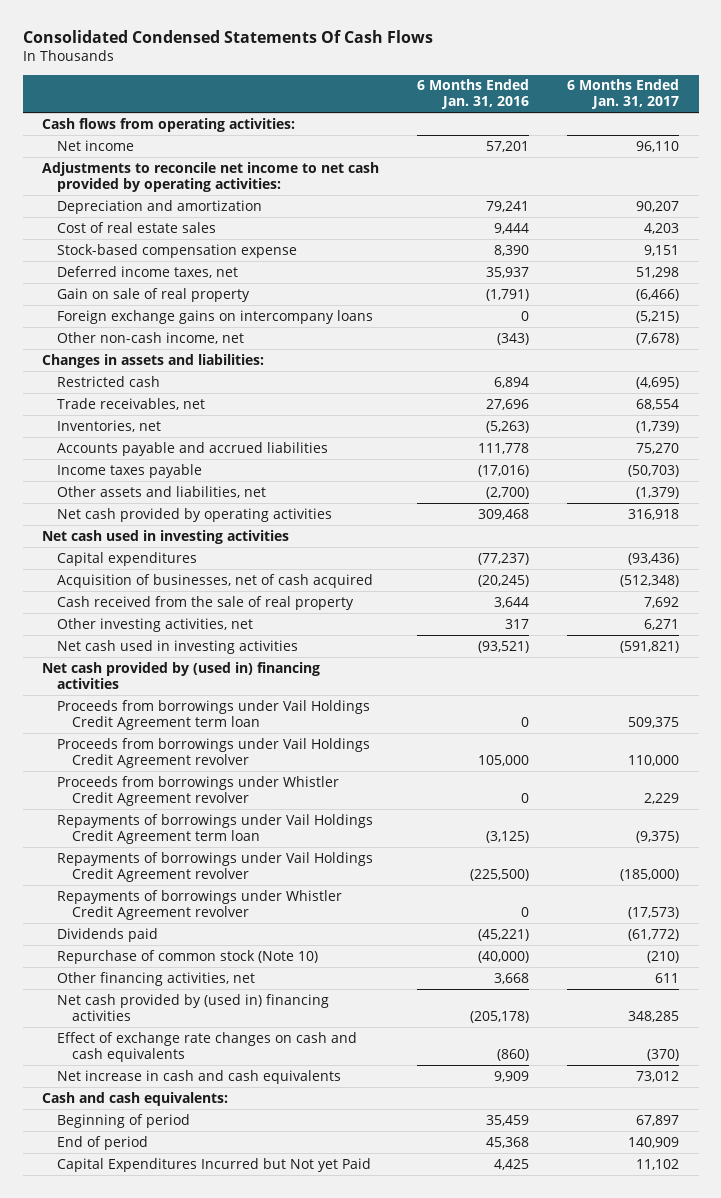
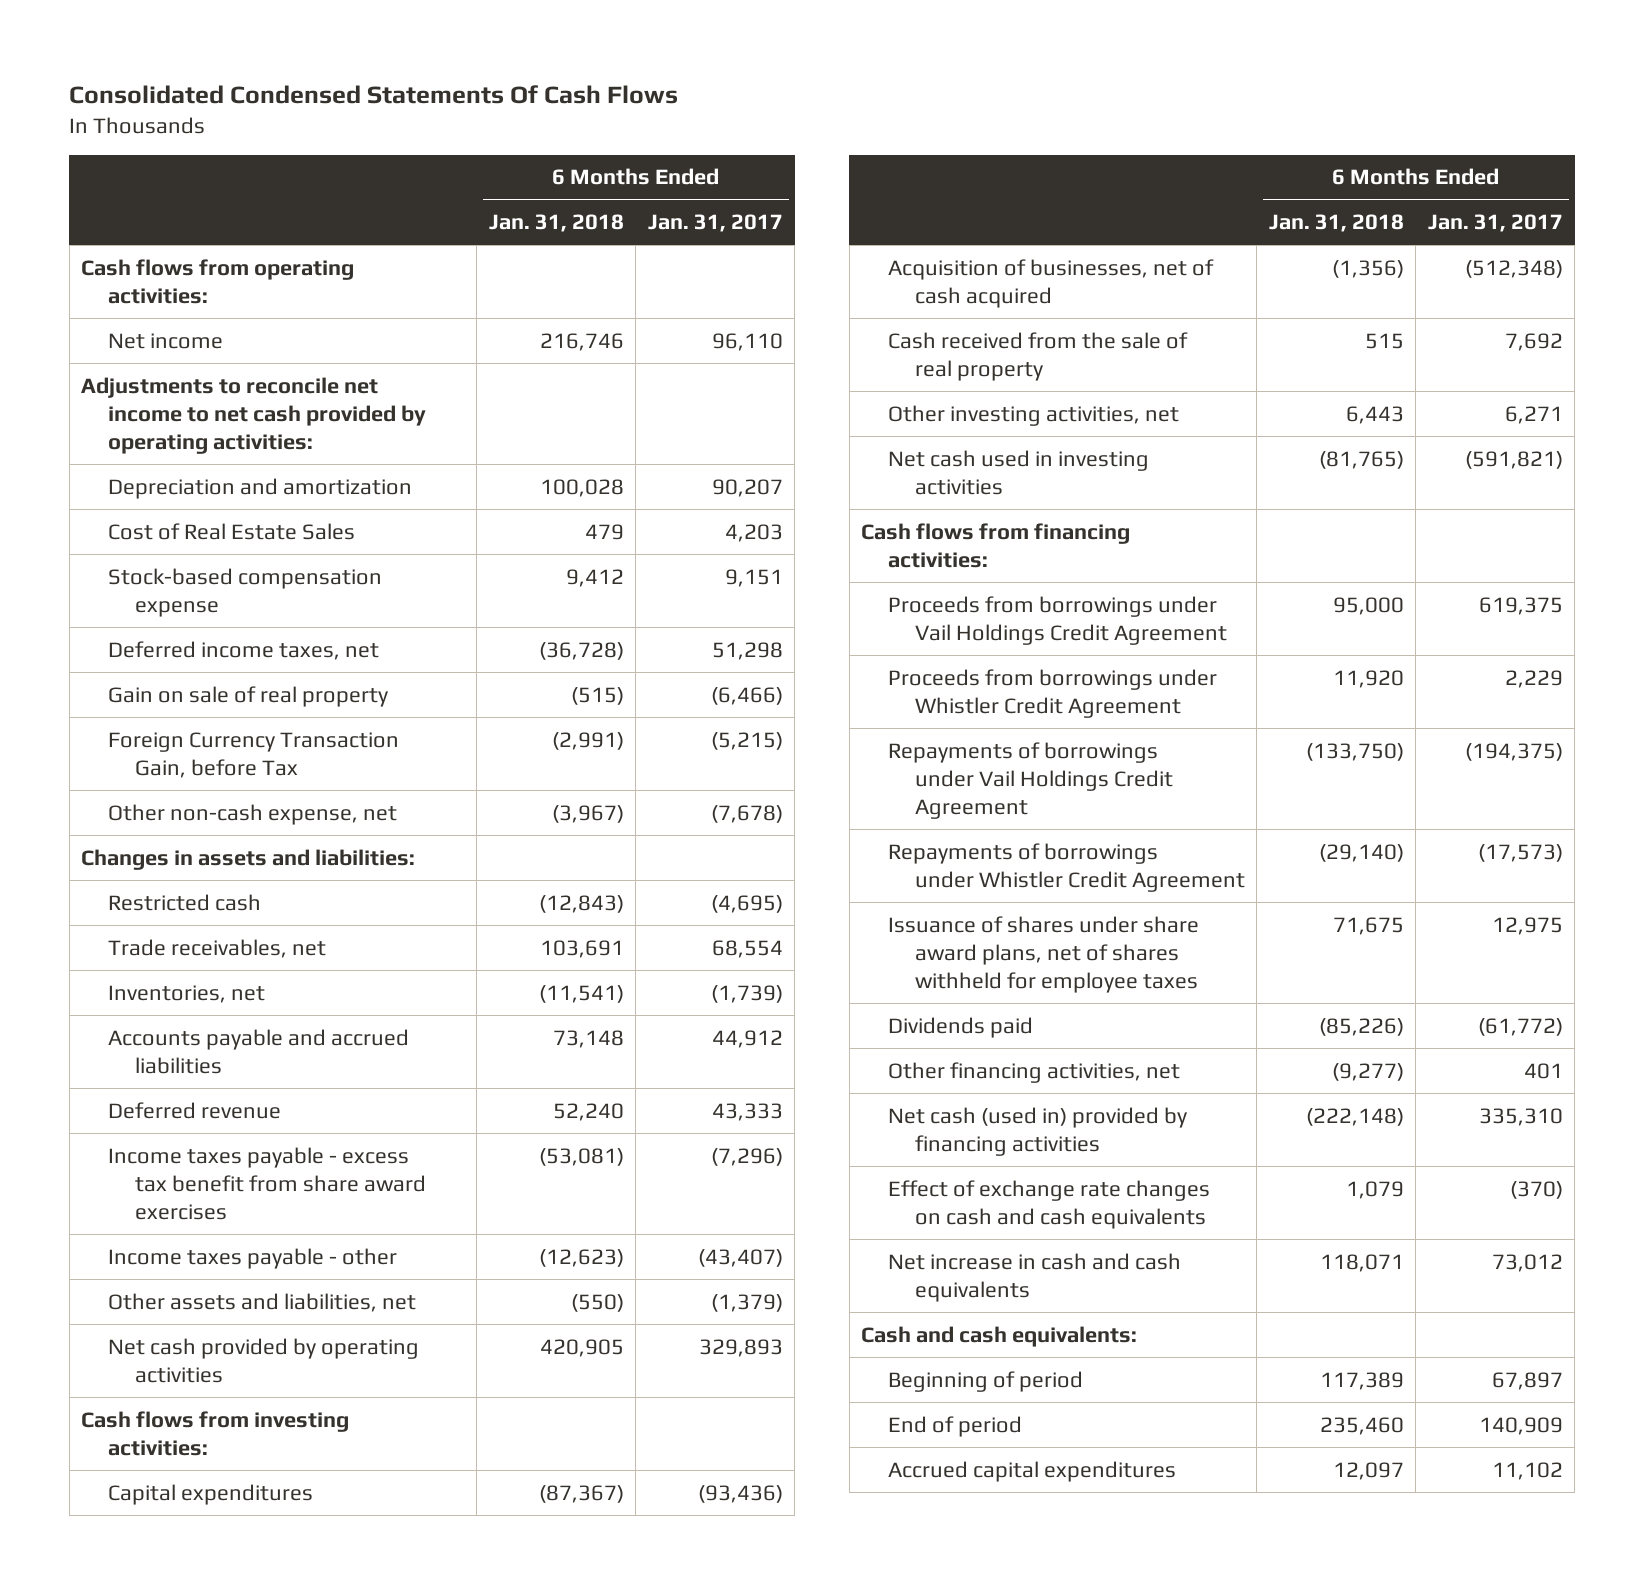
[417,79,530,110] 6 Months Ended Jan. 31, 2016 -> none
none -> [488,213,624,232] Jan. 31, 2018
[56,221,216,233] Cost of real estate sales -> [107,522,355,540] Cost of Real Estate Sales
[56,309,373,324] Foreign exchange gains on intercompany loans -> [107,731,399,778] Foreign Currency Transaction Gain, before Tax
[56,331,244,344] Other non-cash income, net -> [107,803,397,825] Other non-cash expense, net
[636,442,680,454] 75,270 -> [711,1029,783,1048] 44,912
none -> [107,1101,281,1119] Deferred revenue
none -> [107,1146,426,1221] Income taxes payable - excess tax benefit from share award exercises
[56,463,202,478] Income taxes payable -> [107,1247,397,1269] Income taxes payable - other
[628,464,680,477] (50,703) -> [697,1248,783,1267] (43,407)
[628,508,680,520] 316,918 -> [698,1338,783,1357] 329,893
[41,529,289,544] Net cash used in investing activities -> [81,1410,350,1456] Cash flows from investing activities:
[56,737,370,768] Proceeds from borrowings under Vail Holdings Credit Agreement revolver -> none
[56,813,373,844] Repayments of borrowings under Vail Holdings Credit Agreement term loan -> none
[41,661,320,689] Net cash provided by (used in) financing activities -> [861,522,1131,568] Cash flows from financing activities:
[56,699,370,730] Proceeds from borrowings under Vail Holdings Credit Agreement term loan -> [887,595,1227,645] Proceeds from borrowings under Vail Holdings Credit Agreement
[628,716,680,728] 509,375 -> [1478,596,1563,615] 619,375
[56,775,339,806] Proceeds from borrowings under Whistler Credit Agreement revolver -> [887,668,1217,718] Proceeds from borrowings under Whistler Credit Agreement
[56,851,373,882] Repayments of borrowings under Vail Holdings Credit Agreement revolver -> [887,741,1173,820] Repayments of borrowings under Vail Holdings Credit Agreement
[620,868,680,881] (185,000) -> [1464,742,1563,761] (194,375)
[56,889,342,920] Repayments of borrowings under Whistler Credit Agreement revolver -> [887,842,1245,892] Repayments of borrowings under Whistler Credit Agreement
none -> [887,915,1199,994] Issuance of shares under share award plans, net of shares withheld for employee taxes
[56,949,318,964] Repurchase of common stock (Note 10) -> none
[655,972,680,983] 611 -> [1523,1062,1563,1079] 401
[56,993,329,1021] Net cash provided by (used in) financing activities -> [887,1106,1187,1156] Net cash (used in) provided by financing activities
[628,1010,680,1022] 348,285 -> [1478,1107,1563,1126] 335,310
[56,1157,371,1172] Capital Expenditures Incurred but Not yet Paid -> [887,1460,1176,1482] Accrued capital expenditures

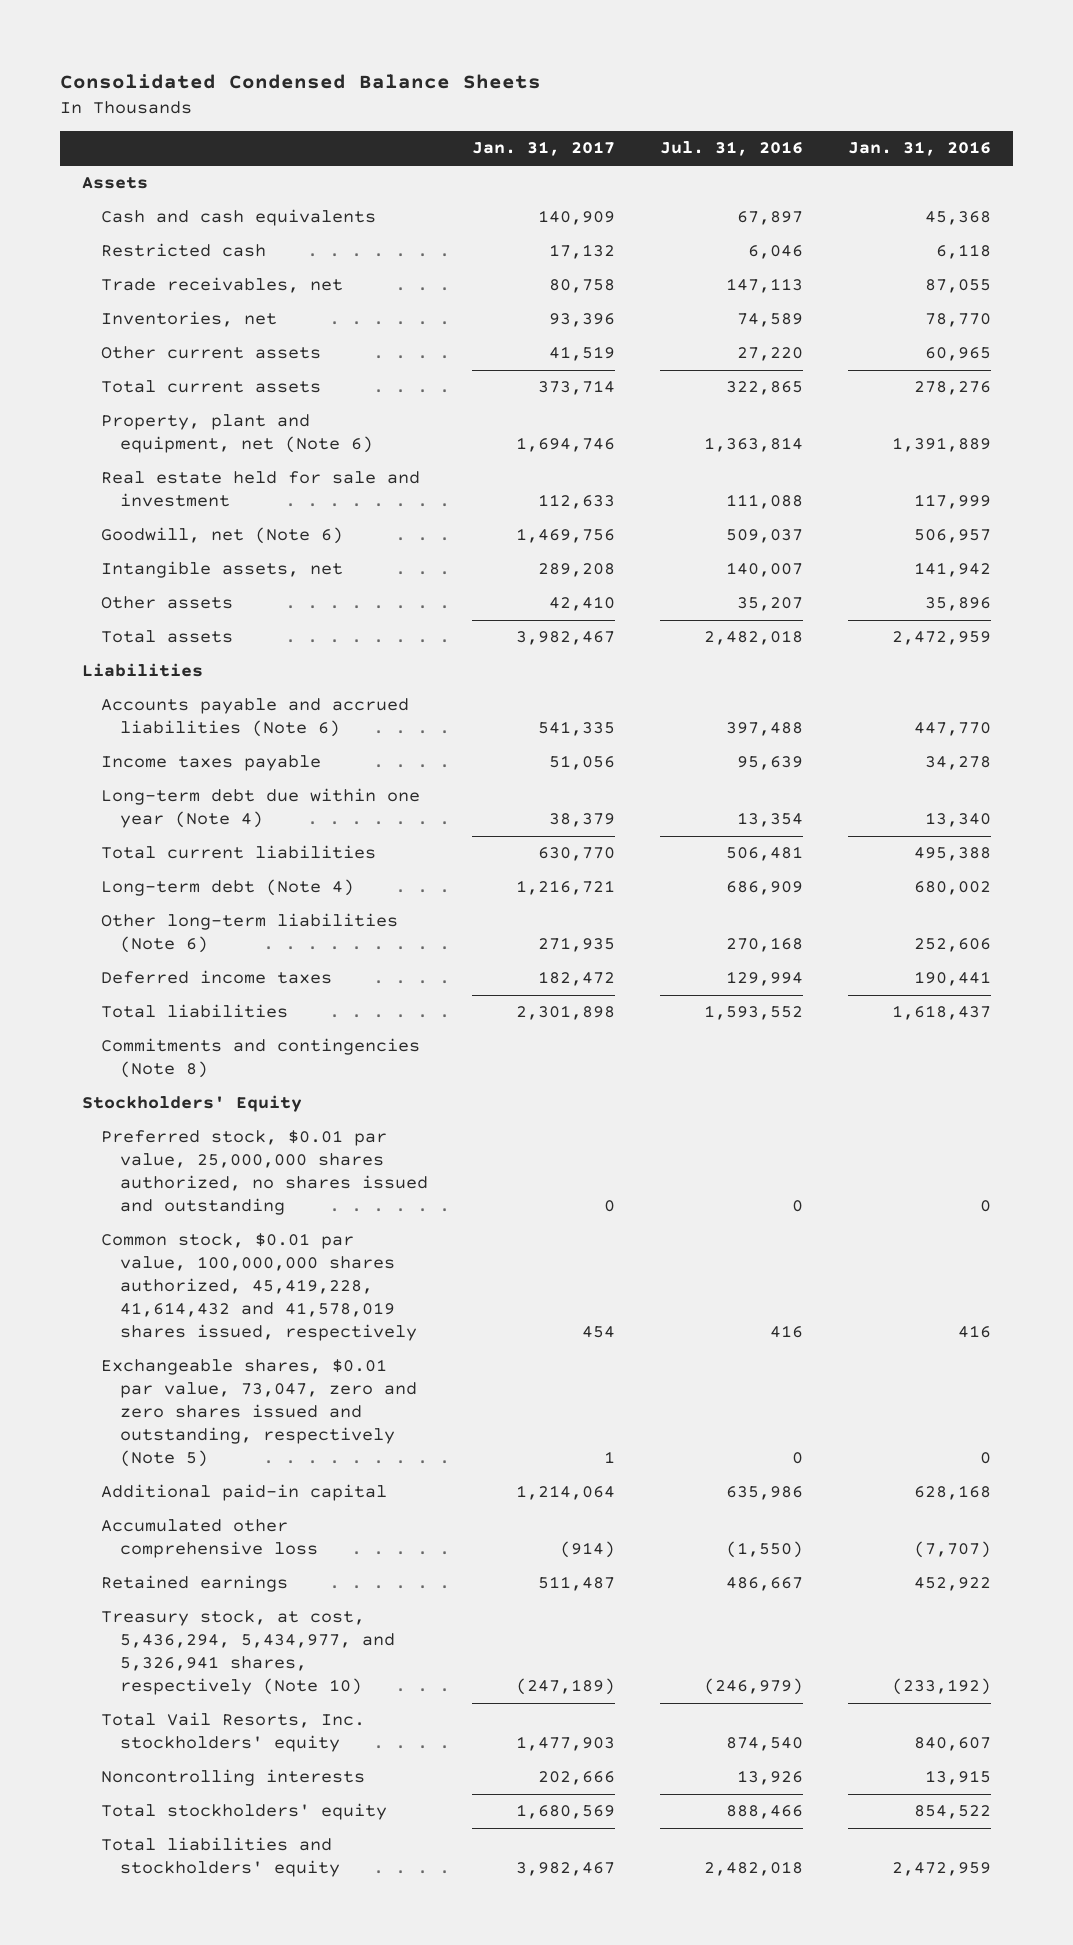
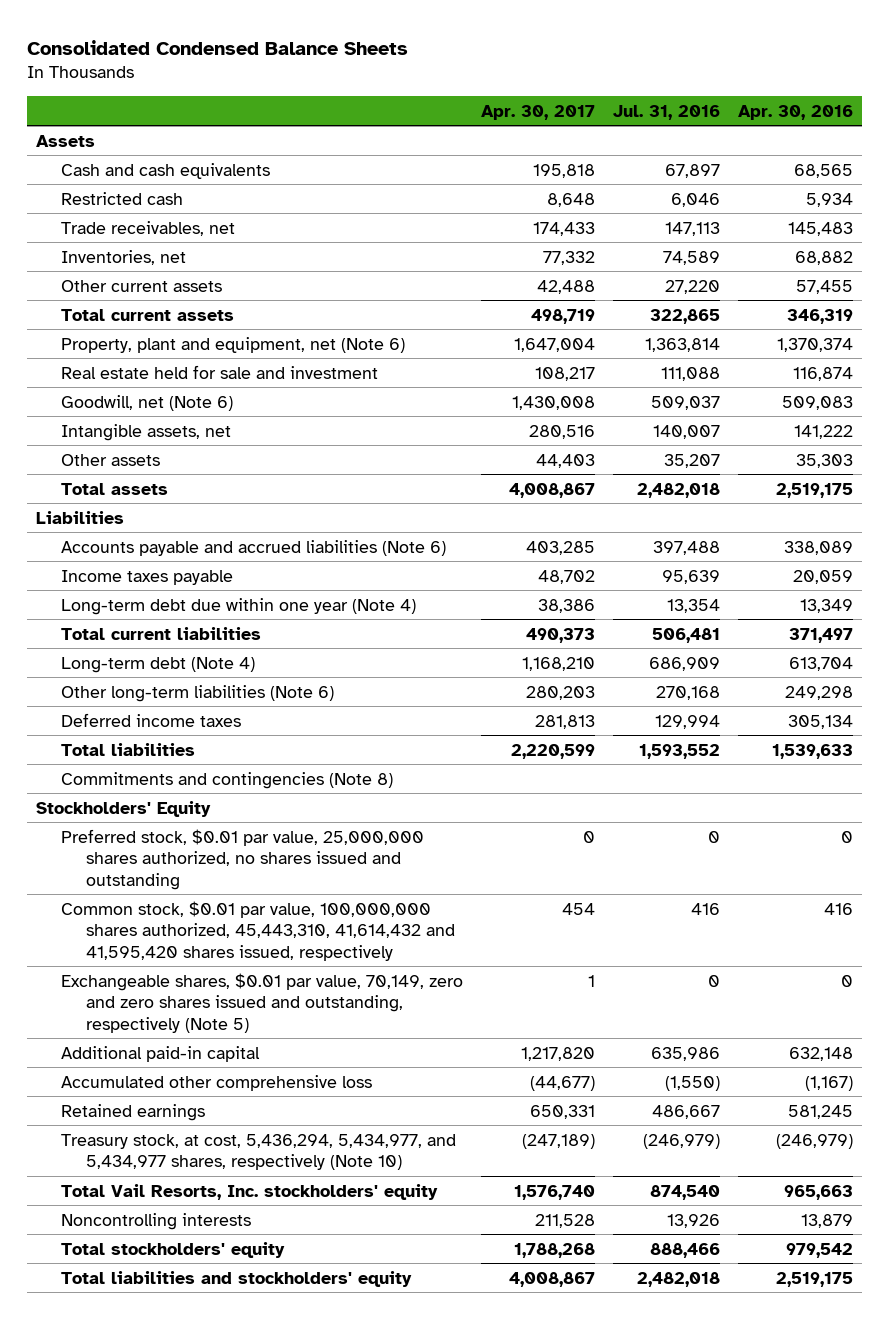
[472,141,616,157] Jan. 31, 2017 -> none
[847,141,991,157] Jan. 31, 2016 -> none
none -> [481,104,596,120] Apr. 30, 2017
none -> [737,104,853,120] Apr. 30, 2016
[100,1233,417,1342] Common stock, $0.01 par value, 100,000,000 shares authorized, 45,419,228, 41,614,432 and 41,578,019 shares issued, respectively -> [61,900,456,961] Common stock, $0.01 par value, 100,000,000 shares authorized, 45,443,310, 41,614,432 and 41,595,420 shares issued, respectively
[100,1359,417,1468] Exchangeable shares, $0.01 par value, 73,047, zero and zero shares issued and outstanding, respectively (Note 5) -> [61,972,464,1033] Exchangeable shares, $0.01 par value, 70,149, zero and zero shares issued and outstanding, respectively (Note 5)
[100,1610,395,1696] Treasury stock, at cost, 5,436,294, 5,434,977, and 5,326,941 shares, respectively (Note 10) -> [61,1133,457,1171] Treasury stock, at cost, 5,436,294, 5,434,977, and 5,434,977 shares, respectively (Note 10)

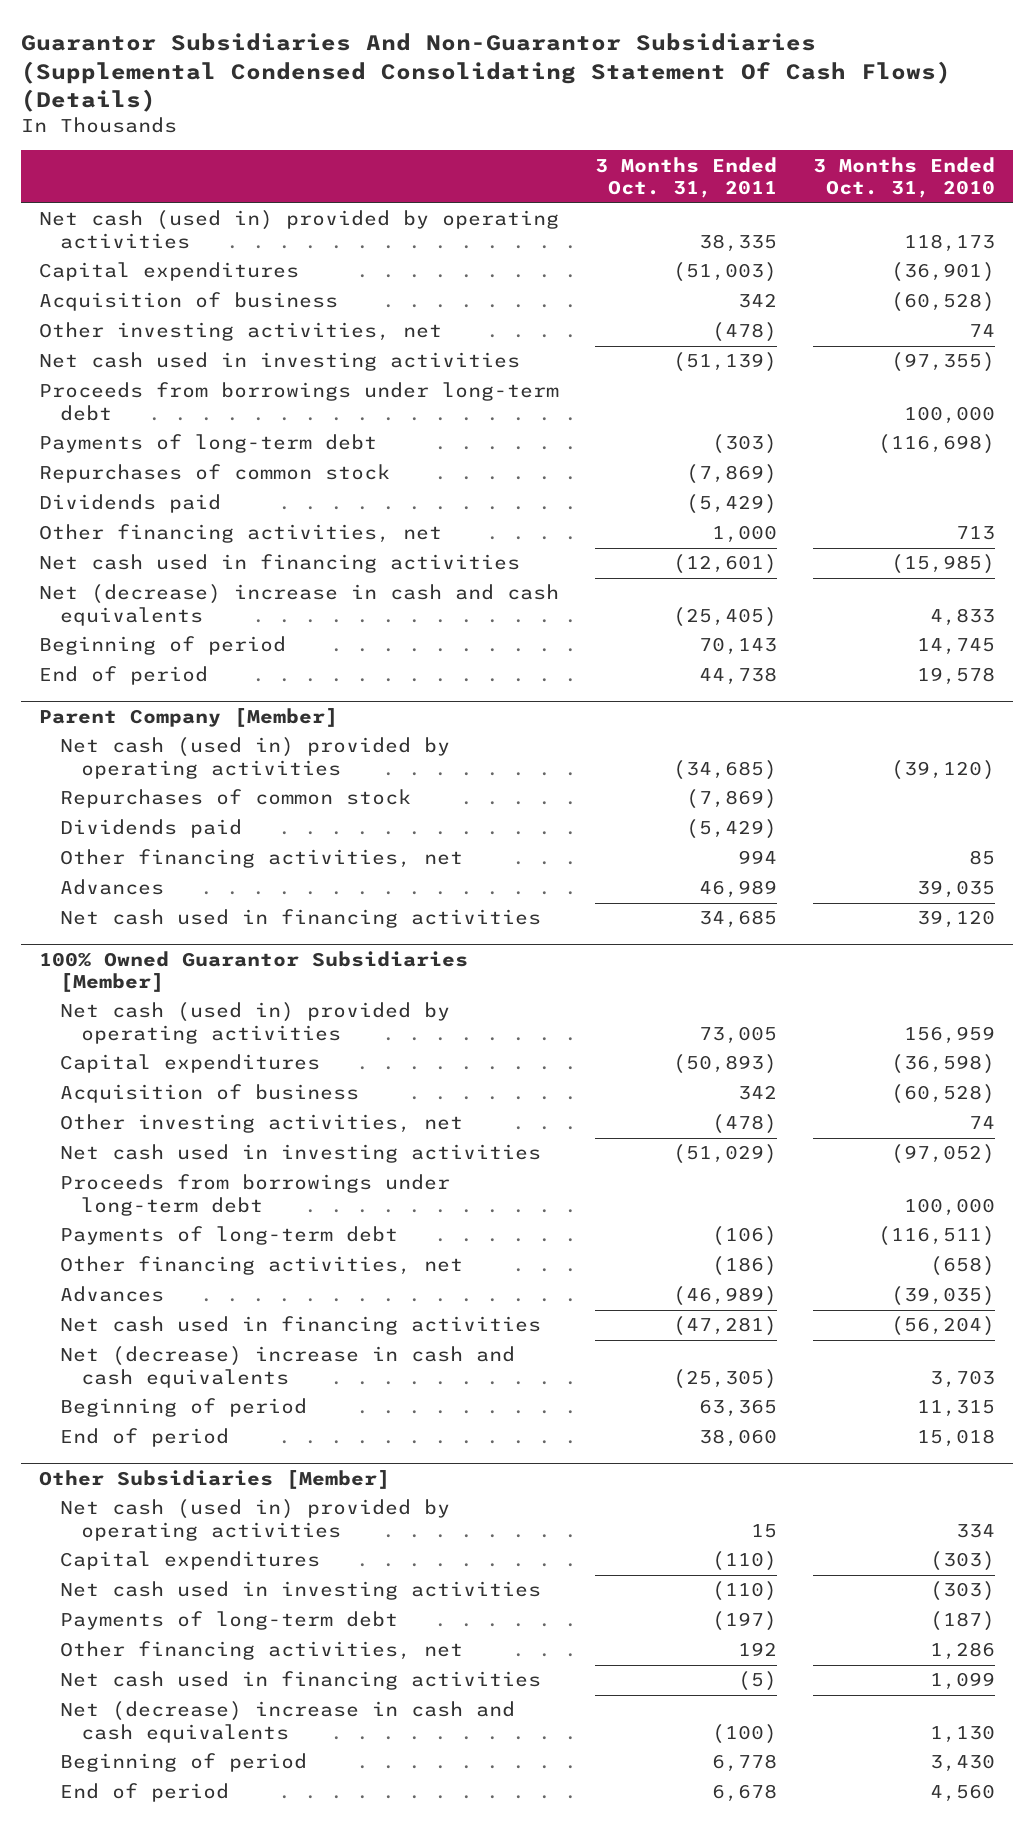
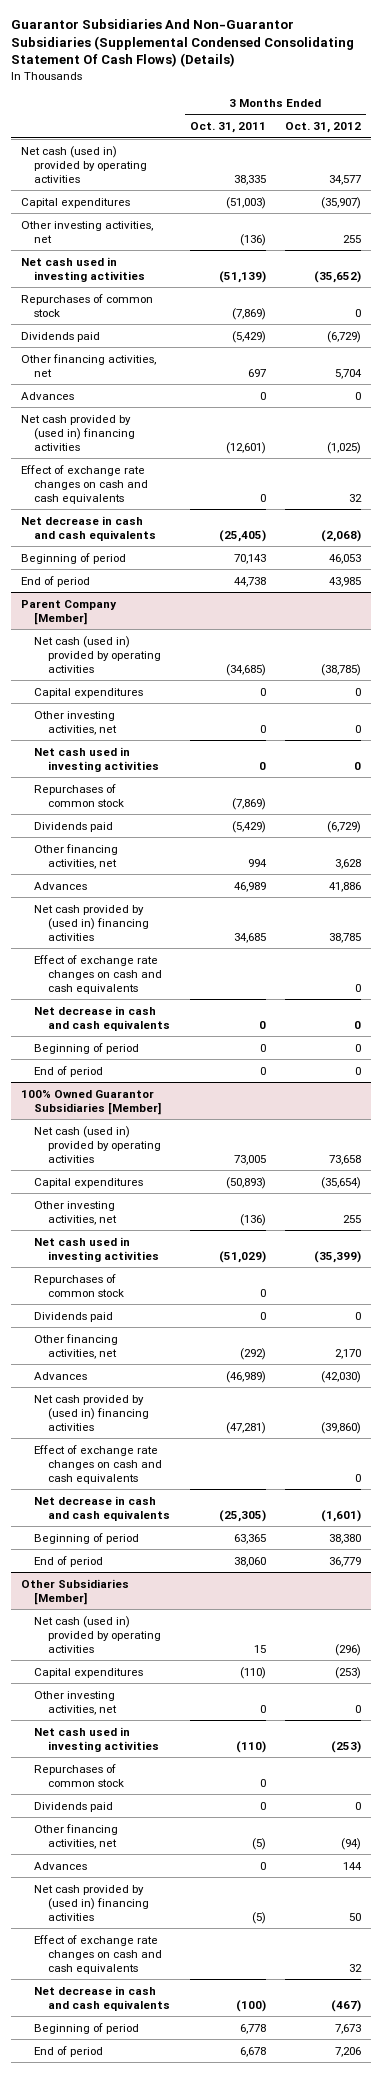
[812,156,995,199] 3 Months Ended Oct. 31, 2010 -> none
none -> [285,122,362,134] Oct. 31, 2012
[39,292,339,312] Acquisition of business -> none
[712,322,778,343] (478) -> [239,233,266,246] (136)
[39,382,560,421] Proceeds from borrowings under long-term debt -> none
[39,434,378,454] Payments of long-term debt -> none
[712,525,778,544] 1,000 -> [247,368,266,377] 697
none -> [20,391,74,400] Advances
[39,554,521,574] Net cash used in financing activities -> [20,414,136,451] Net cash provided by (used in) financing activities
none -> [20,464,149,504] Effect of exchange rate changes on cash and cash equivalents
[39,584,560,626] Net (decrease) increase in cash and cash equivalents -> [20,515,157,541] Net decrease in cash and cash equivalents
none -> [34,687,144,698] Capital expenditures
none -> [34,710,118,735] Other investing activities, net
none -> [34,746,160,772] Net cash used in investing activities
[60,909,542,929] Net cash used in financing activities -> [34,904,150,941] Net cash provided by (used in) financing activities
none -> [34,954,163,994] Effect of exchange rate changes on cash and cash equivalents
none -> [34,1005,171,1031] Net decrease in cash and cash equivalents
none -> [34,1042,140,1054] Beginning of period
none -> [34,1065,104,1077] End of period
[60,1084,360,1104] Acquisition of business -> none
[712,1114,778,1135] (478) -> [239,1213,266,1226] (136)
[60,1174,451,1216] Proceeds from borrowings under long-term debt -> none
[60,1226,399,1246] Payments of long-term debt -> none
none -> [34,1273,125,1297] Repurchases of common stock
none -> [34,1311,114,1322] Dividends paid
[712,1256,778,1277] (186) -> [239,1347,266,1360] (292)
[60,1316,542,1336] Net cash used in financing activities -> [34,1394,150,1431] Net cash provided by (used in) financing activities
none -> [34,1444,163,1484] Effect of exchange rate changes on cash and cash equivalents
[60,1346,516,1388] Net (decrease) increase in cash and cash equivalents -> [34,1495,171,1521] Net decrease in cash and cash equivalents
none -> [34,1690,118,1715] Other investing activities, net
[60,1611,399,1631] Payments of long-term debt -> none
none -> [34,1763,125,1787] Repurchases of common stock
none -> [34,1801,114,1812] Dividends paid
[738,1642,778,1657] 192 -> [251,1837,266,1850] (5)
none -> [34,1861,88,1870] Advances
[60,1671,542,1691] Net cash used in financing activities -> [34,1884,150,1921] Net cash provided by (used in) financing activities
none -> [34,1934,163,1974] Effect of exchange rate changes on cash and cash equivalents
[60,1701,516,1743] Net (decrease) increase in cash and cash equivalents -> [34,1985,171,2011] Net decrease in cash and cash equivalents

